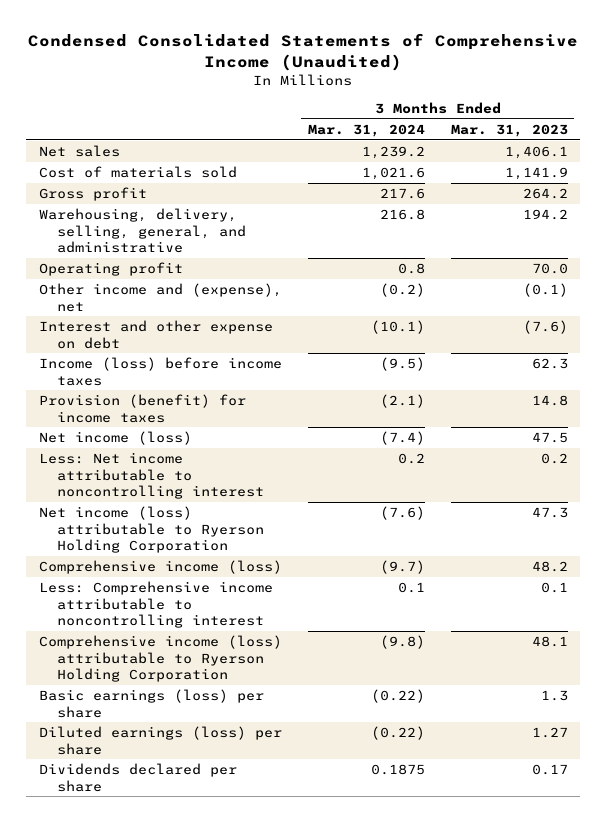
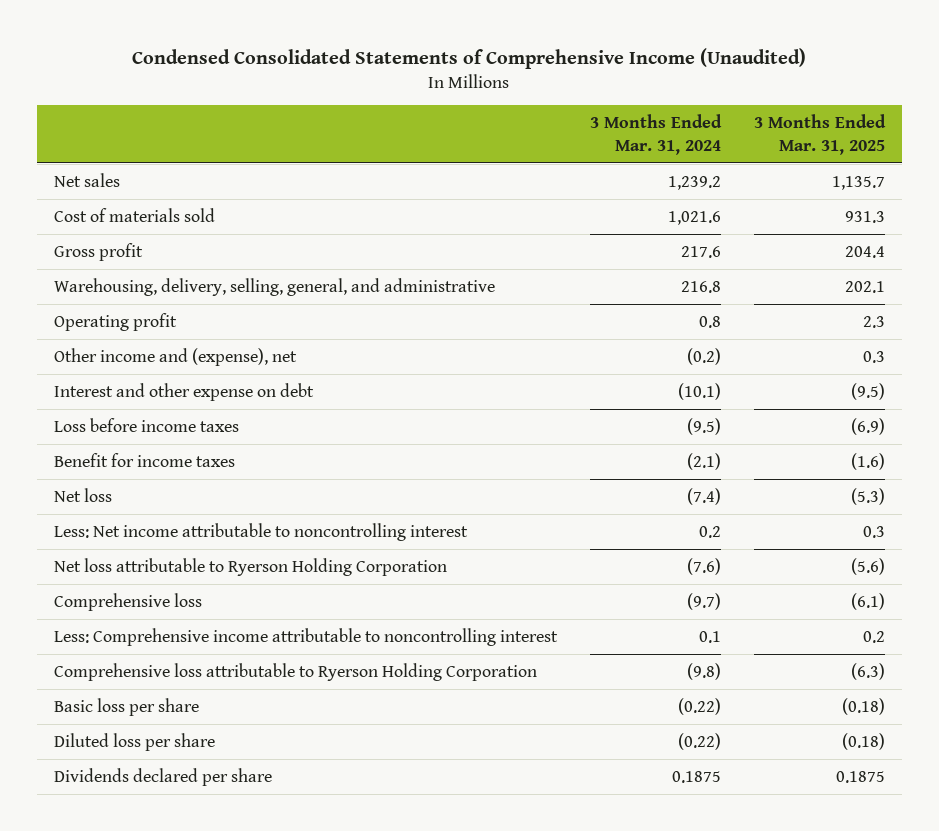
[450,123,568,137] Mar. 31, 2023 -> none
none -> [753,114,886,155] 3 Months Ended Mar. 31, 2025
[38,357,282,386] Income (loss) before income taxes -> [53,418,239,433] Loss before income taxes
[38,394,246,423] Provision (benefit) for income taxes -> [53,453,235,468] Benefit for income taxes
[38,431,192,446] Net income (loss) -> [53,488,112,503] Net loss
[38,506,265,554] Net income (loss) attributable to Ryerson Holding Corporation -> [53,558,447,577] Net loss attributable to Ryerson Holding Corporation
[38,560,282,575] Comprehensive income (loss) -> [53,593,202,612] Comprehensive loss
[38,635,282,683] Comprehensive income (loss) attributable to Ryerson Holding Corporation -> [53,663,537,682] Comprehensive loss attributable to Ryerson Holding Corporation
[38,689,264,718] Basic earnings (loss) per share -> [53,698,199,717] Basic loss per share
[38,726,282,755] Diluted earnings (loss) per share -> [53,733,215,752] Diluted loss per share

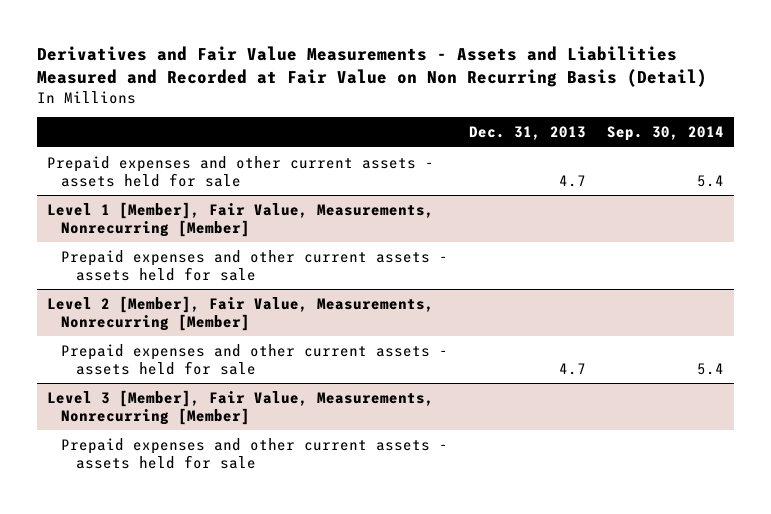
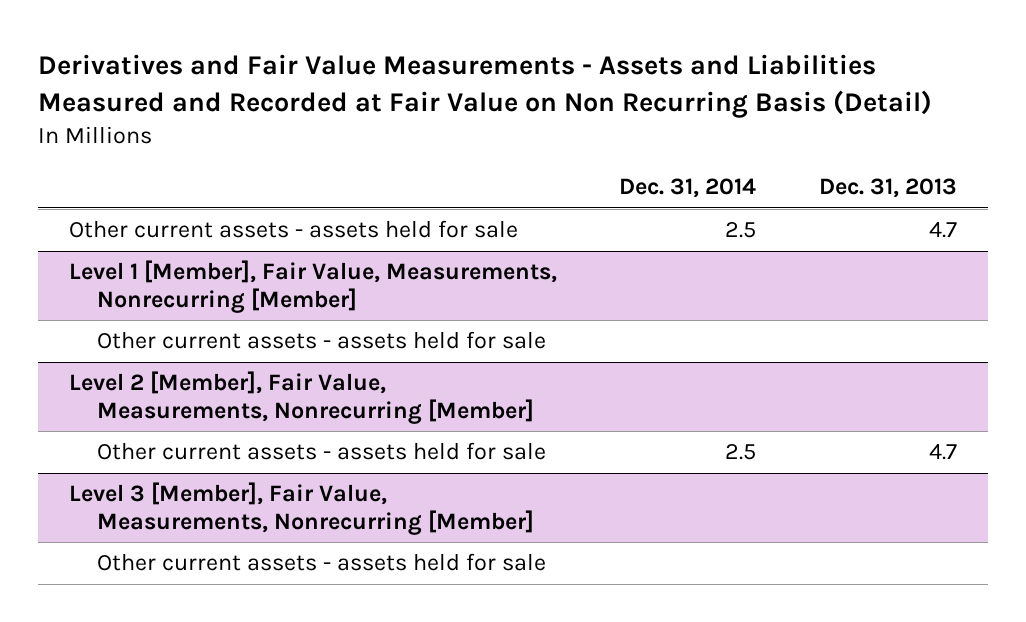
[606,126,724,142] Sep. 30, 2014 -> none
none -> [619,178,757,199] Dec. 31, 2014
[46,155,434,187] Prepaid expenses and other current assets - assets held for sale -> [68,220,518,239] Other current assets - assets held for sale
[61,249,449,281] Prepaid expenses and other current assets - assets held for sale -> [97,331,547,350] Other current assets - assets held for sale
[61,343,449,375] Prepaid expenses and other current assets - assets held for sale -> [97,442,547,461] Other current assets - assets held for sale
[61,437,449,469] Prepaid expenses and other current assets - assets held for sale -> [97,553,547,572] Other current assets - assets held for sale

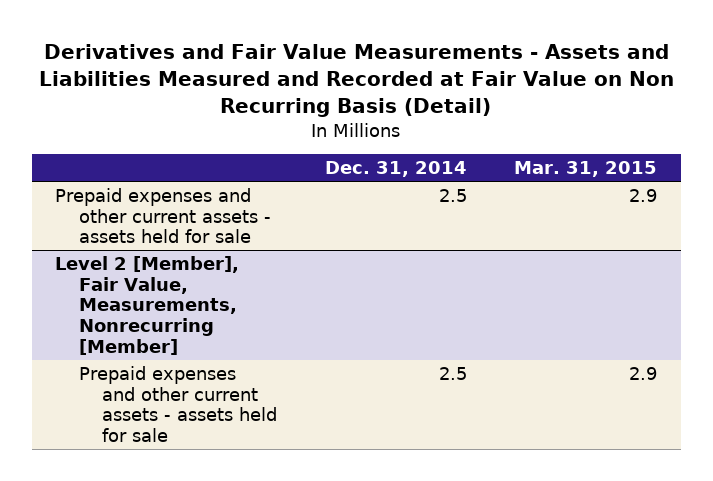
[818,178,957,199] Dec. 31, 2013 -> none
none -> [514,161,658,178] Mar. 31, 2015
[68,260,557,313] Level 1 [Member], Fair Value, Measurements, Nonrecurring [Member] -> none
[97,331,547,350] Other current assets - assets held for sale -> none
[68,220,518,239] Other current assets - assets held for sale -> [55,187,271,244] Prepaid expenses and other current assets - assets held for sale
[68,482,535,535] Level 3 [Member], Fair Value, Measurements, Nonrecurring [Member] -> none
[97,553,547,572] Other current assets - assets held for sale -> none
[97,442,547,461] Other current assets - assets held for sale -> [78,365,278,443] Prepaid expenses and other current assets - assets held for sale

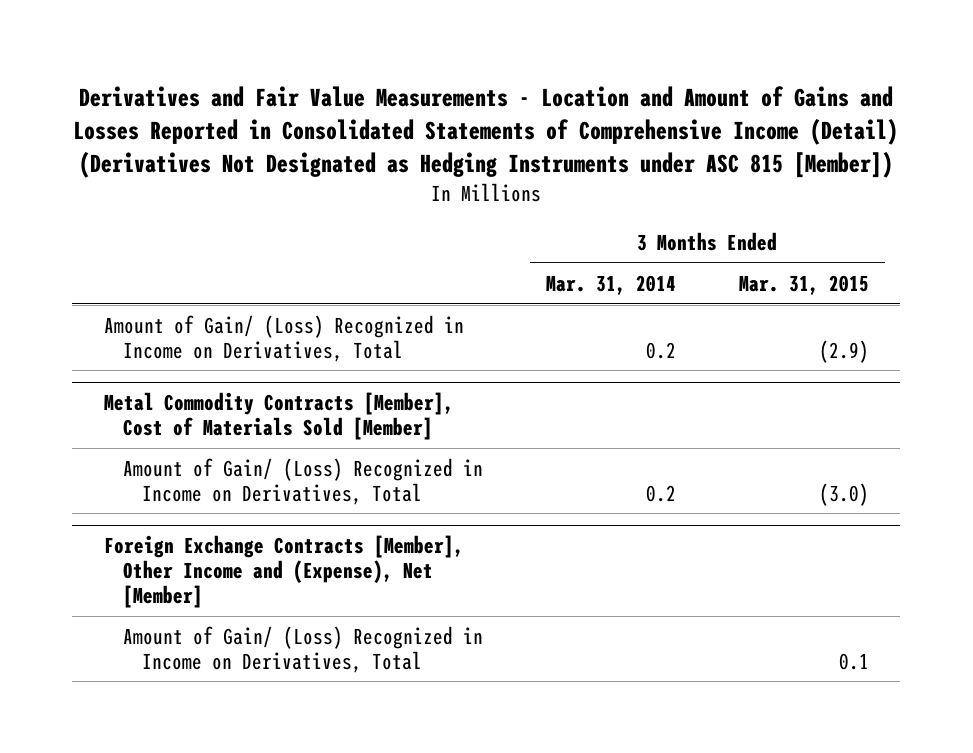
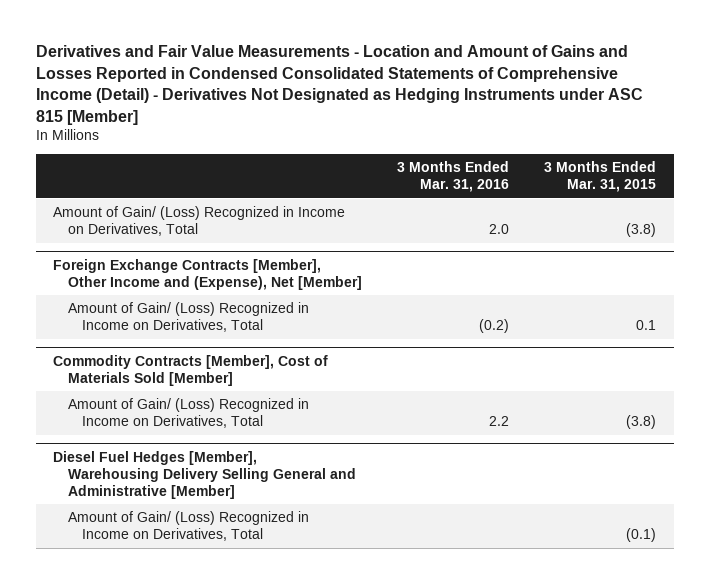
[73,85,899,179] Derivatives and Fair Value Measurements - Location and Amount of Gains and Losses Reported in Consolidated Statements of Comprehensive Income (Detail) (Derivatives Not Designated as Hedging Instruments under ASC 815 [Member]) -> [35,45,643,125] Derivatives and Fair Value Measurements - Location and Amount of Gains and Losses Reported in Condensed Consolidated Statements of Comprehensive Income (Detail) - Derivatives Not Designated as Hedging Instruments under ASC 815 [Member]
[545,274,676,295] Mar. 31, 2014 -> none
none -> [396,161,509,193] 3 Months Ended Mar. 31, 2016
[103,392,454,440] Metal Commodity Contracts [Member], Cost of Materials Sold [Member] -> none
[122,457,483,505] Amount of Gain/ (Loss) Recognized in Income on Derivatives, Total -> none
[818,339,869,363] (2.9) -> [626,223,657,238] (3.8)
none -> [53,354,329,386] Commodity Contracts [Member], Cost of Materials Sold [Member]
none -> [67,398,309,429] Amount of Gain/ (Loss) Recognized in Income on Derivatives, Total
none -> [53,450,356,499] Diesel Fuel Hedges [Member], Warehousing Delivery Selling General and Administrative [Member]
none -> [67,511,309,542] Amount of Gain/ (Loss) Recognized in Income on Derivatives, Total

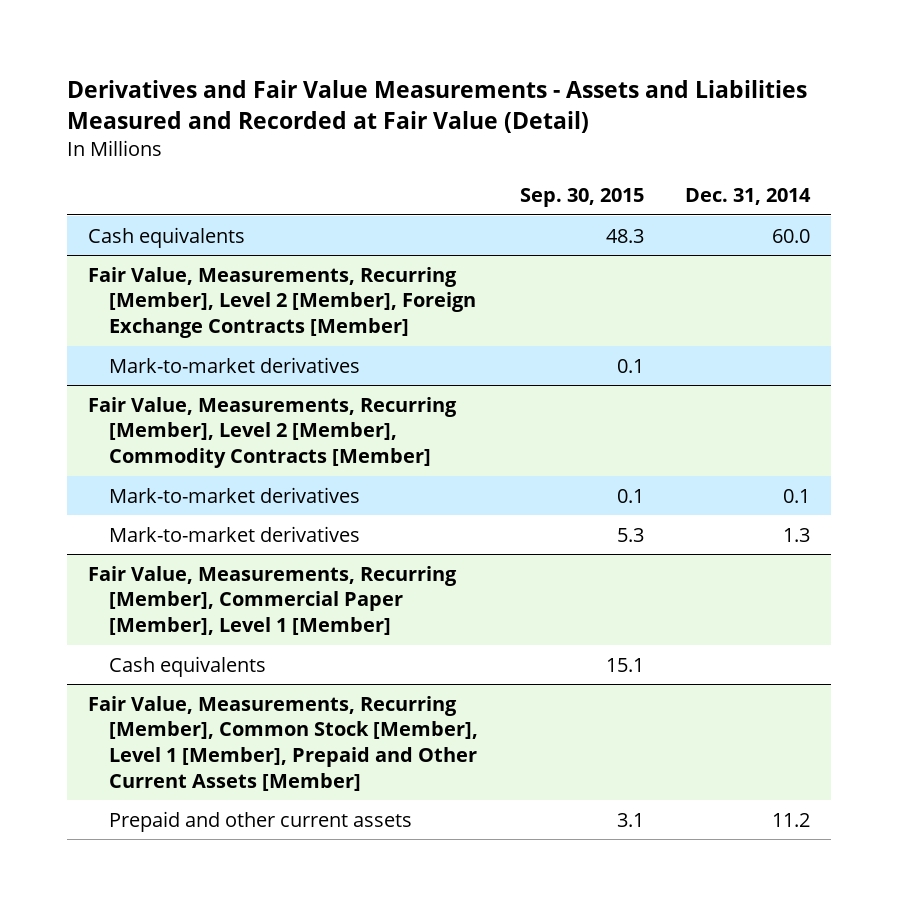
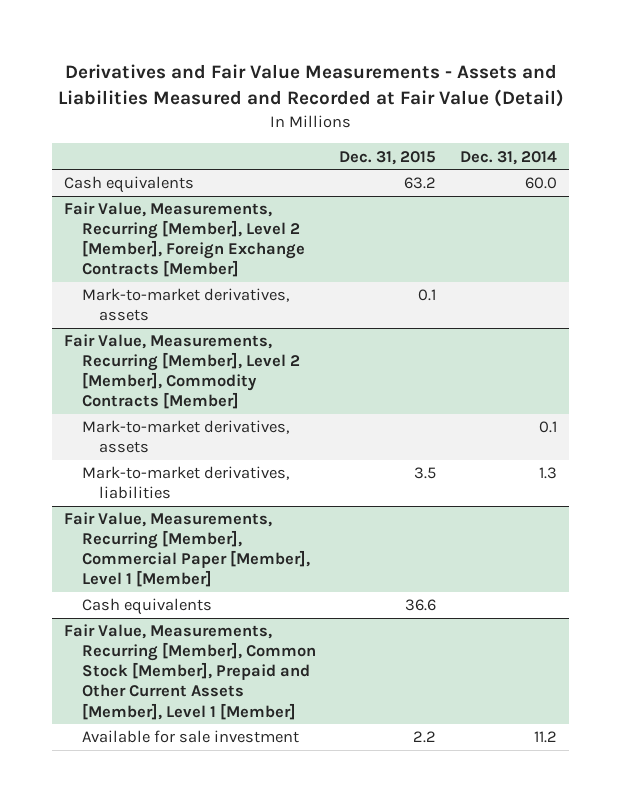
[519,188,644,208] Sep. 30, 2015 -> none
none -> [339,150,437,165] Dec. 31, 2015
[109,356,361,373] Mark-to-market derivatives -> [81,288,289,322] Mark-to-market derivatives, assets
[109,486,361,503] Mark-to-market derivatives -> [81,420,289,454] Mark-to-market derivatives, assets
[109,525,361,542] Mark-to-market derivatives -> [81,466,289,500] Mark-to-market derivatives, liabilities
[87,695,479,791] Fair Value, Measurements, Recurring [Member], Common Stock [Member], Level 1 [Member], Prepaid and Other Current Assets [Member] -> [64,624,316,720] Fair Value, Measurements, Recurring [Member], Common Stock [Member], Prepaid and Other Current Assets [Member], Level 1 [Member]
[109,810,413,832] Prepaid and other current assets -> [81,730,299,744] Available for sale investment

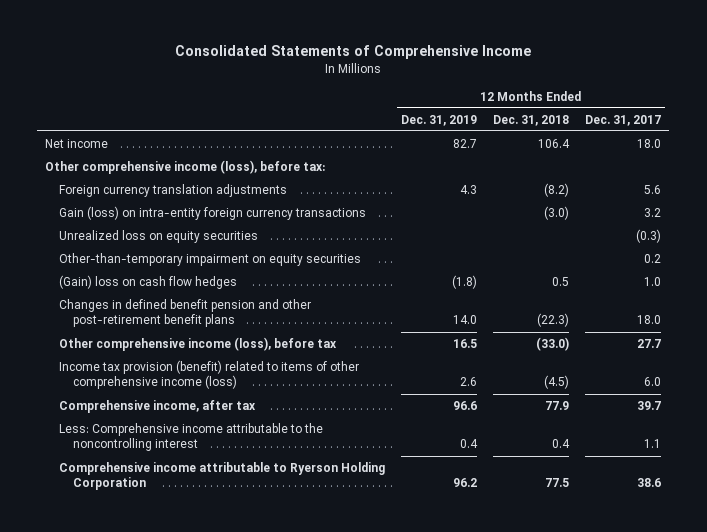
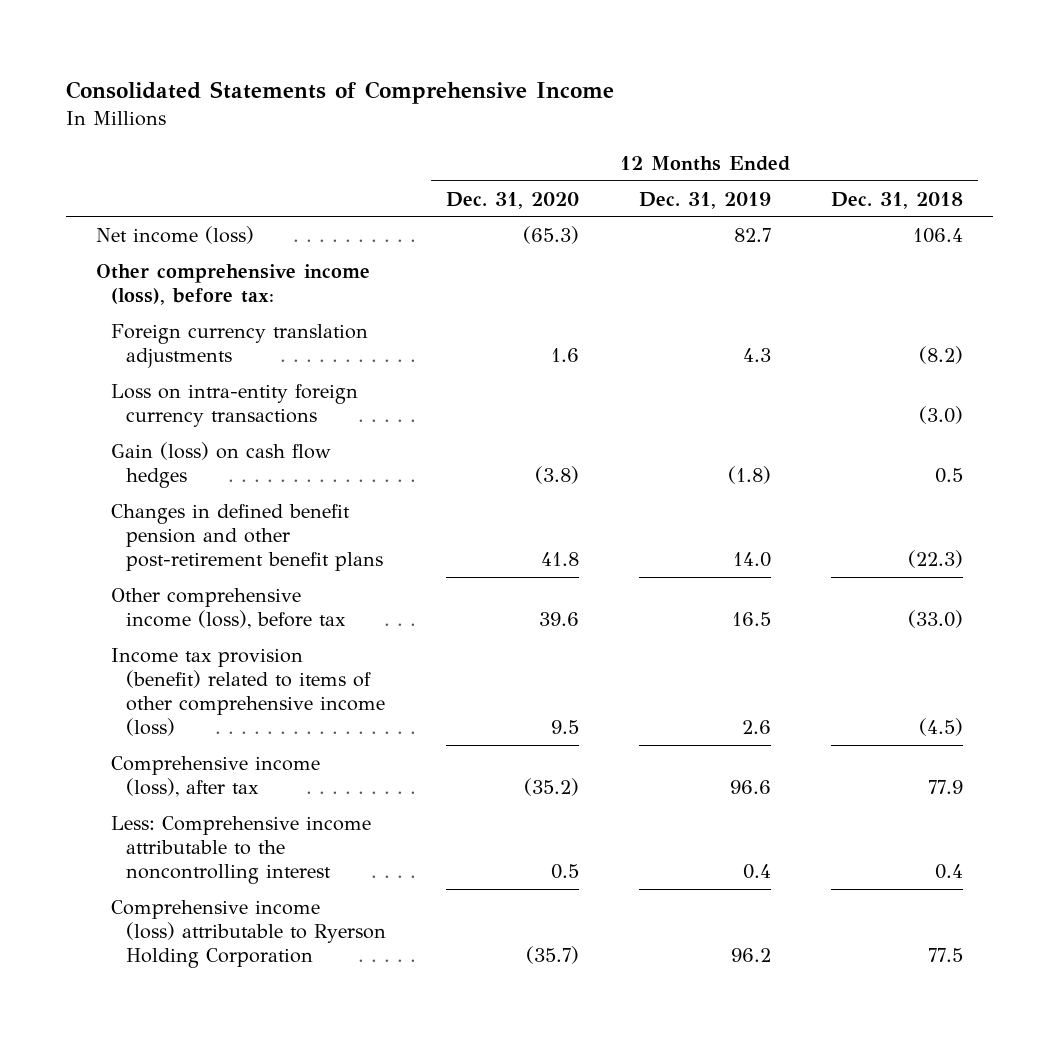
[585,114,662,126] Dec. 31, 2017 -> none
none -> [446,191,580,209] Dec. 31, 2020
[45,138,109,148] Net income -> [96,225,255,244] Net income (loss)
[58,229,258,243] Unrealized loss on equity securities -> none
[58,252,361,266] Other-than-temporary impairment on equity securities -> none
[58,205,366,220] Gain (loss) on intra-entity foreign currency transactions -> [111,383,359,427] Loss on intra-entity foreign currency transactions
[58,274,237,289] (Gain) loss on cash flow hedges -> [111,441,332,488] Gain (loss) on cash flow hedges
[58,399,256,413] Comprehensive income, after tax -> [111,755,321,797] Comprehensive income (loss), after tax
[58,461,385,491] Comprehensive income attributable to Ryerson Holding Corporation -> [111,899,386,969] Comprehensive income (loss) attributable to Ryerson Holding Corporation

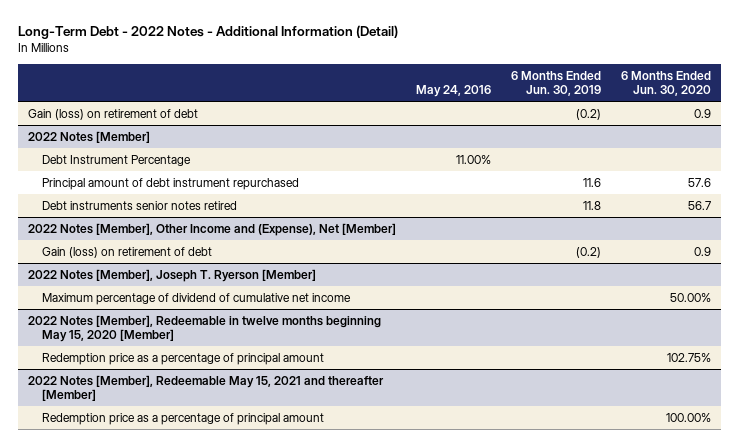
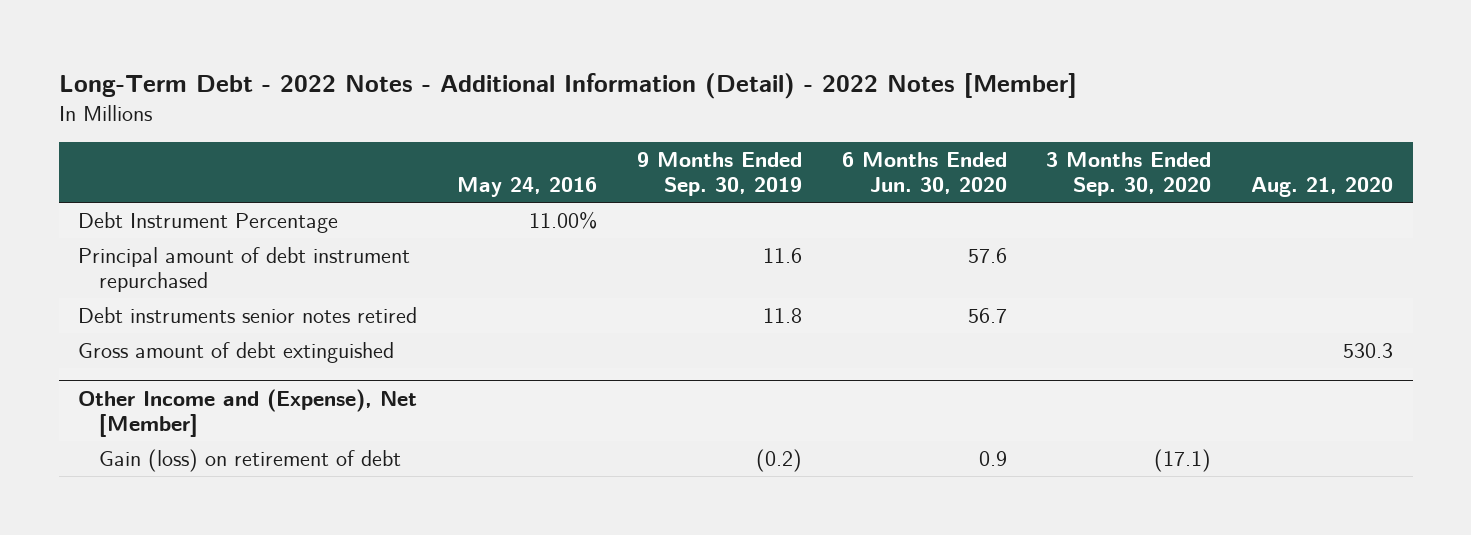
[18,25,399,40] Long-Term Debt - 2022 Notes - Additional Information (Detail) -> [58,72,1077,99] Long-Term Debt - 2022 Notes - Additional Information (Detail) - 2022 Notes [Member]
[510,71,601,97] 6 Months Ended Jun. 30, 2019 -> none
none -> [636,151,802,196] 9 Months Ended Sep. 30, 2019
none -> [1046,151,1212,196] 3 Months Ended Sep. 30, 2020
none -> [1250,176,1393,197] Aug. 21, 2020
[28,108,199,120] Gain (loss) on retirement of debt -> none
[28,130,151,143] 2022 Notes [Member] -> none
none -> [78,341,395,363] Gross amount of debt extinguished
[28,222,397,236] 2022 Notes [Member], Other Income and (Expense), Net [Member] -> [78,388,418,437] Other Income and (Expense), Net [Member]
[28,268,317,282] 2022 Notes [Member], Joseph T. Ryerson [Member] -> none
[42,292,352,305] Maximum percentage of dividend of cumulative net income -> none
[28,314,382,343] 2022 Notes [Member], Redeemable in twelve months beginning May 15, 2020 [Member] -> none
[42,352,325,365] Redemption price as a percentage of principal amount -> none
[28,374,385,402] 2022 Notes [Member], Redeemable May 15, 2021 and thereafter [Member] -> none
[42,412,325,425] Redemption price as a percentage of principal amount -> none

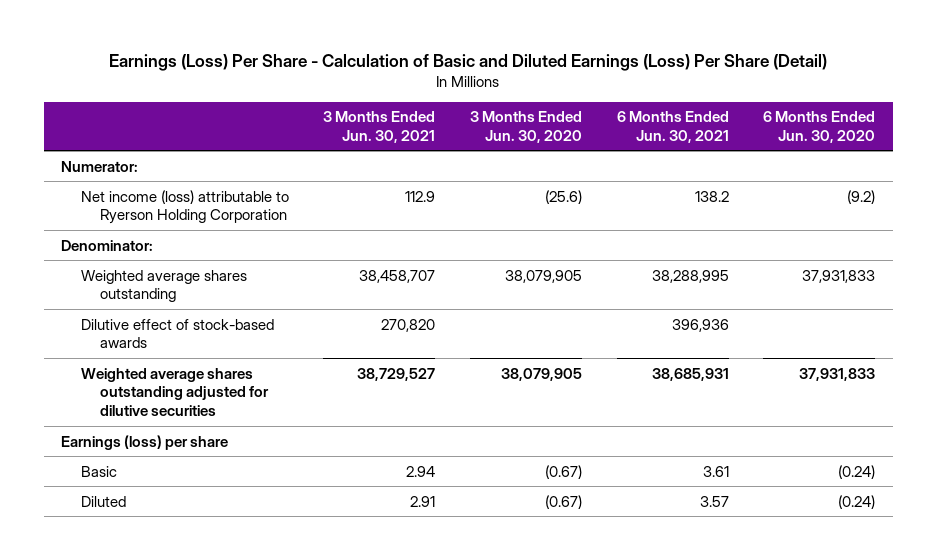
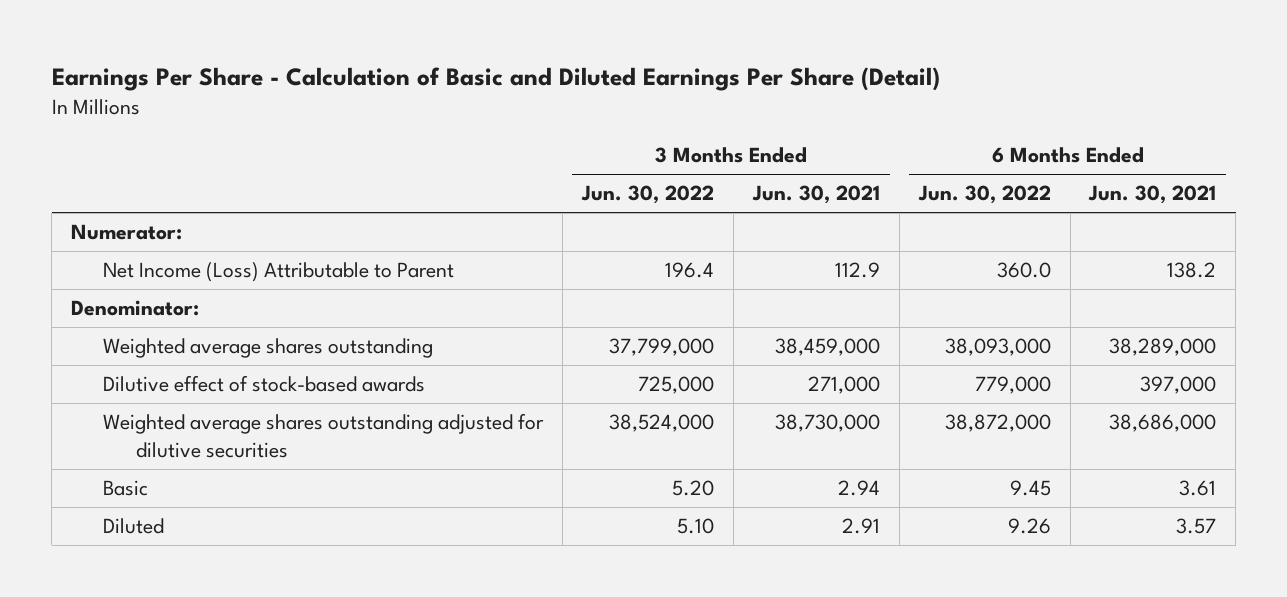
[109,53,828,71] Earnings (Loss) Per Share - Calculation of Basic and Diluted Earnings (Loss) Per Share (Detail) -> [51,67,940,92] Earnings Per Share - Calculation of Basic and Diluted Earnings Per Share (Detail)
[470,111,583,143] 3 Months Ended Jun. 30, 2020 -> none
[763,111,876,143] 6 Months Ended Jun. 30, 2020 -> none
none -> [581,185,715,205] Jun. 30, 2022
none -> [917,185,1051,205] Jun. 30, 2022
[80,189,289,225] Net income (loss) attributable to Ryerson Holding Corporation -> [103,262,455,283] Net Income (Loss) Attributable to Parent
[61,434,229,450] Earnings (loss) per share -> none
[359,269,436,283] 38,458,707 -> [774,338,880,357] 38,459,000
[651,269,729,283] 38,288,995 -> [1109,338,1217,357] 38,289,000
[381,318,436,332] 270,820 -> [807,376,880,395] 271,000
[671,318,729,332] 396,936 -> [1140,376,1217,395] 397,000
[357,367,436,381] 38,729,527 -> [774,414,880,433] 38,730,000
[651,367,729,381] 38,685,931 -> [1109,414,1217,433] 38,686,000

